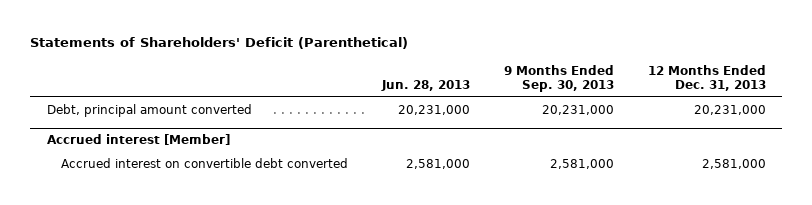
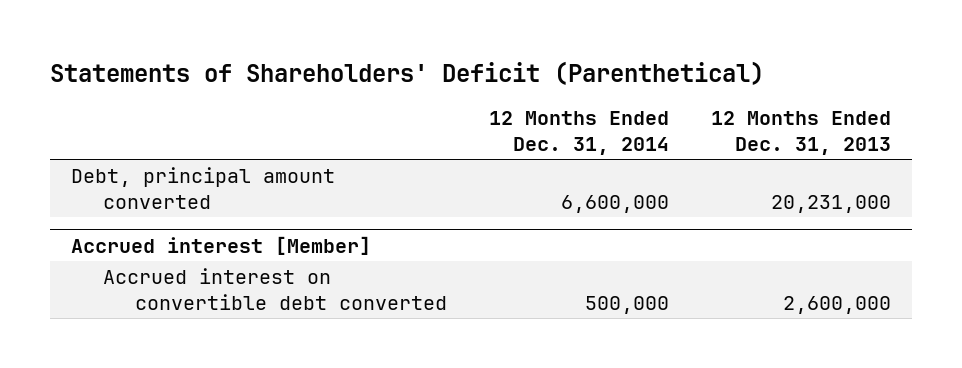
[380,80,470,92] Jun. 28, 2013 -> none
[503,64,614,93] 9 Months Ended Sep. 30, 2013 -> none
none -> [489,111,670,155] 12 Months Ended Dec. 31, 2014
[701,158,766,169] 2,581,000 -> [782,295,891,314] 2,600,000

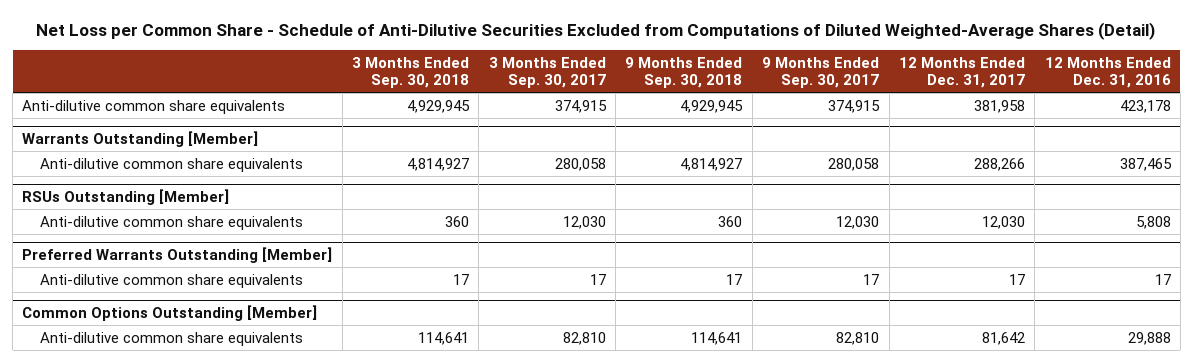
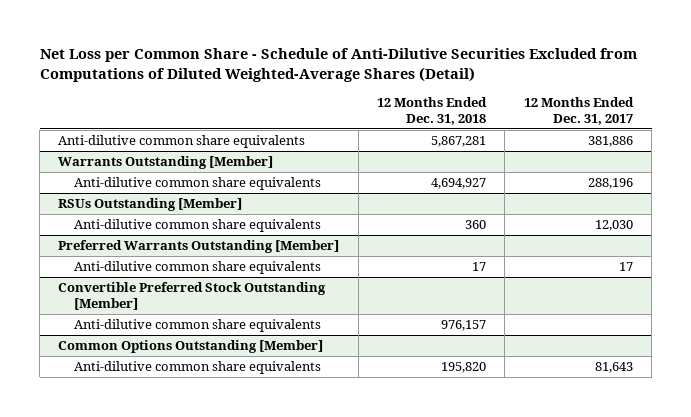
[352,57,470,89] 3 Months Ended Sep. 30, 2018 -> none
[488,57,606,89] 3 Months Ended Sep. 30, 2017 -> none
[625,57,743,89] 9 Months Ended Sep. 30, 2018 -> none
[762,57,880,89] 9 Months Ended Sep. 30, 2017 -> none
[1044,57,1171,89] 12 Months Ended Dec. 31, 2016 -> none
none -> [377,97,488,125] 12 Months Ended Dec. 31, 2018
[973,99,1025,113] 381,958 -> [587,136,633,148] 381,886
[973,157,1025,171] 288,266 -> [587,178,633,190] 288,196
none -> [58,282,327,310] Convertible Preferred Stock Outstanding [Member]
none -> [73,319,321,333] Anti-dilutive common share equivalents
[981,331,1025,345] 81,642 -> [594,362,633,374] 81,643

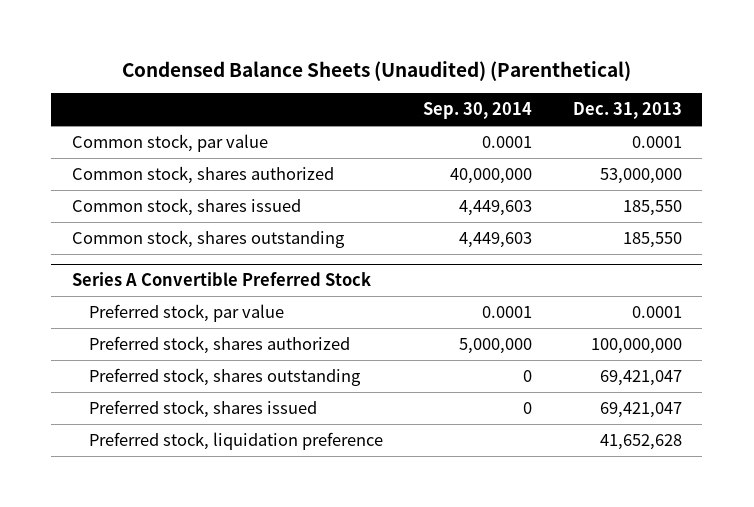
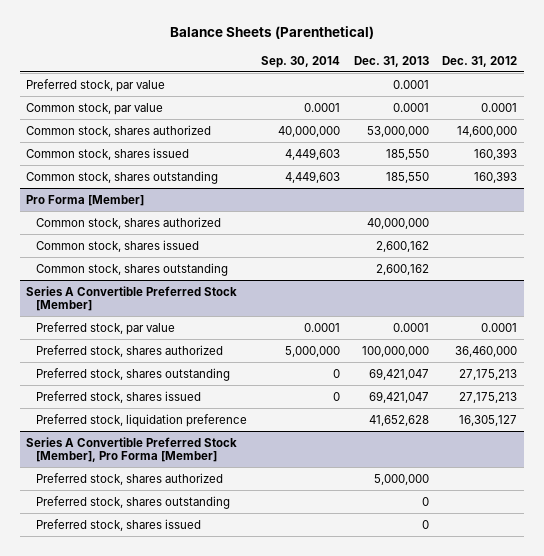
[121,60,631,81] Condensed Balance Sheets (Unaudited) (Parenthetical) -> [169,26,374,40] Balance Sheets (Parenthetical)
none -> [442,55,518,67] Dec. 31, 2012
none -> [26,78,166,92] Preferred stock, par value
none -> [26,194,145,206] Pro Forma [Member]
none -> [36,216,222,229] Common stock, shares authorized
none -> [36,239,200,252] Common stock, shares issued
none -> [36,262,229,276] Common stock, shares outstanding
[71,272,371,287] Series A Convertible Preferred Stock -> [26,285,238,312] Series A Convertible Preferred Stock [Member]
none -> [26,436,238,463] Series A Convertible Preferred Stock [Member], Pro Forma [Member]
none -> [36,472,224,485] Preferred stock, shares authorized
none -> [36,495,231,509] Preferred stock, shares outstanding
none -> [36,518,202,531] Preferred stock, shares issued

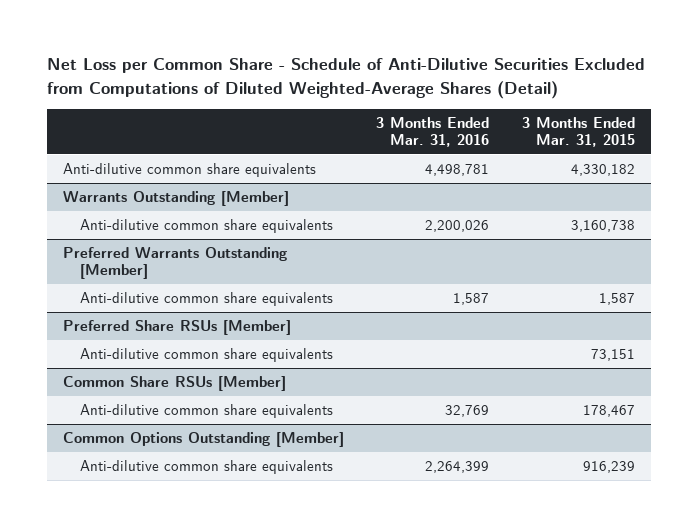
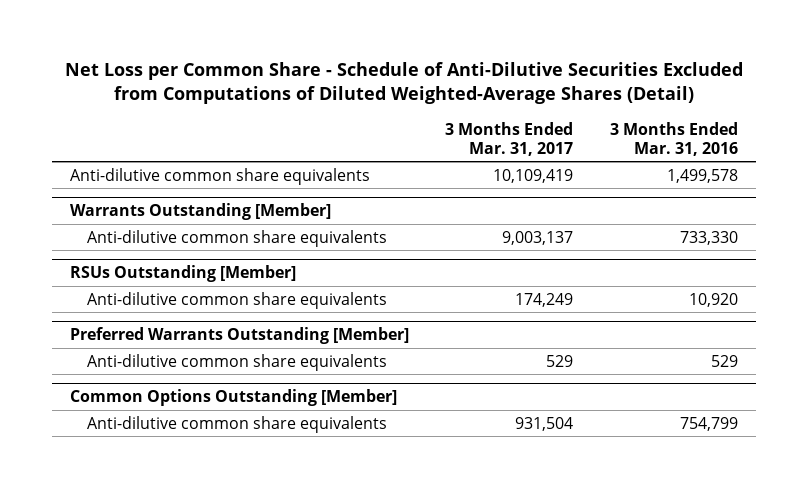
[521,116,635,147] 3 Months Ended Mar. 31, 2015 -> none
none -> [445,121,574,156] 3 Months Ended Mar. 31, 2017
[425,164,490,177] 4,498,781 -> [666,168,738,183] 1,499,578
[425,220,490,233] 2,200,026 -> [679,230,738,245] 733,330
none -> [69,265,296,283] RSUs Outstanding [Member]
none -> [86,291,387,309] Anti-dilutive common share equivalents
[63,320,292,336] Preferred Share RSUs [Member] -> none
[79,348,333,363] Anti-dilutive common share equivalents -> none
[63,376,287,392] Common Share RSUs [Member] -> none
[79,404,333,419] Anti-dilutive common share equivalents -> none
[453,293,490,306] 1,587 -> [710,354,738,367] 529
[425,461,490,474] 2,264,399 -> [679,416,738,431] 754,799

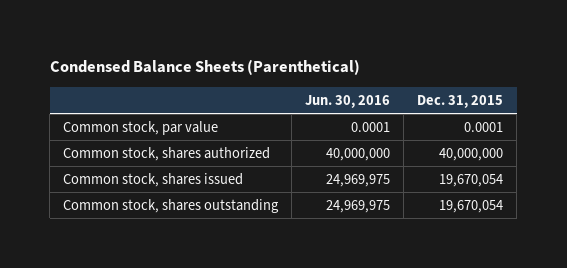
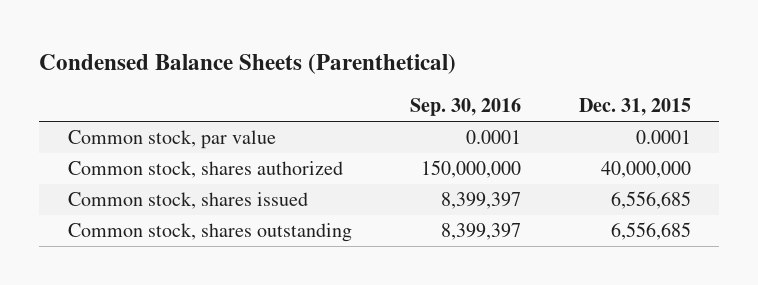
[305,94,391,108] Jun. 30, 2016 -> none
none -> [409,98,521,117] Sep. 30, 2016
[439,173,504,187] 19,670,054 -> [610,191,691,210] 6,556,685
[439,199,504,213] 19,670,054 -> [610,222,691,241] 6,556,685

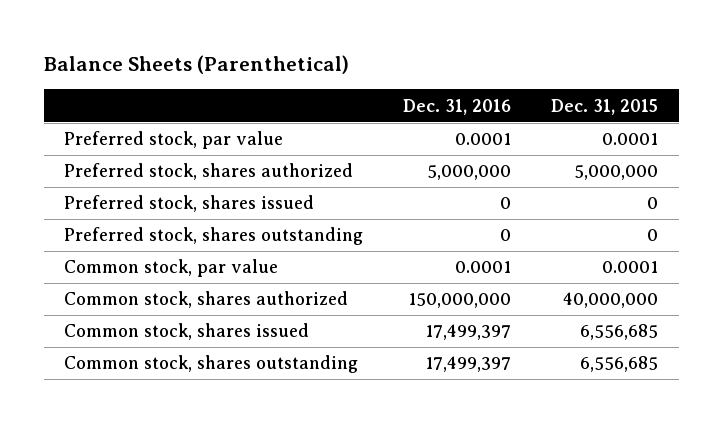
[38,53,456,74] Condensed Balance Sheets (Parenthetical) -> [43,55,349,75] Balance Sheets (Parenthetical)
[409,98,521,117] Sep. 30, 2016 -> none
none -> [403,98,512,115] Dec. 31, 2016
none -> [63,131,283,150] Preferred stock, par value
none -> [63,163,353,181] Preferred stock, shares authorized
none -> [63,195,314,213] Preferred stock, shares issued
none -> [63,227,363,246] Preferred stock, shares outstanding

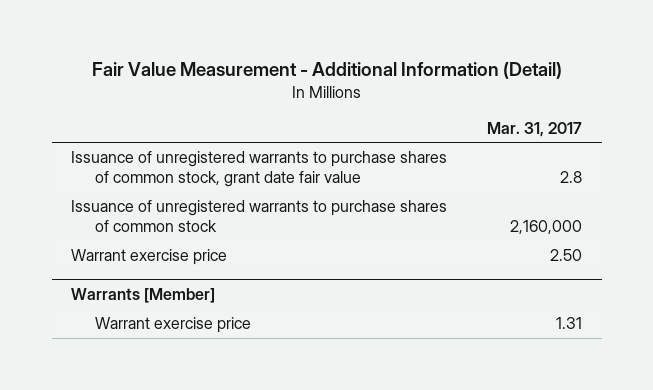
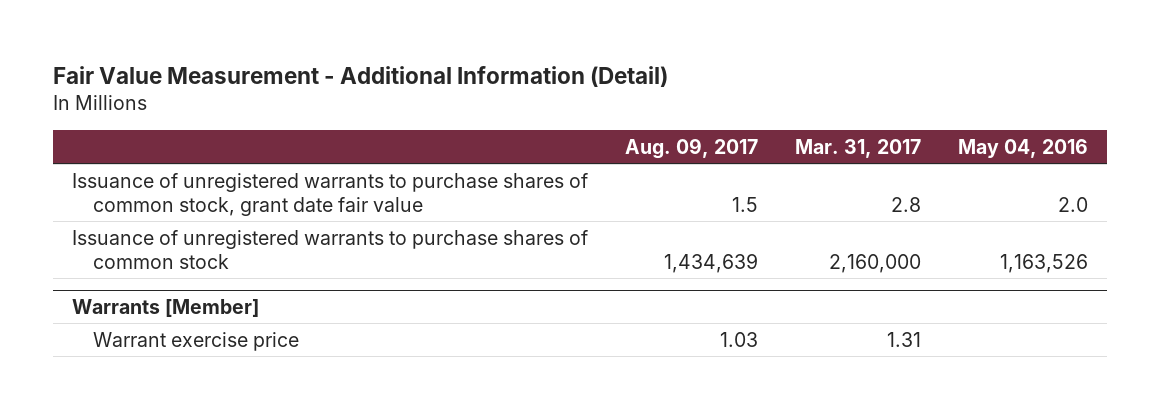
none -> [624,137,758,159] Aug. 09, 2017
none -> [957,138,1088,158] May 04, 2016
[71,249,228,266] Warrant exercise price -> none

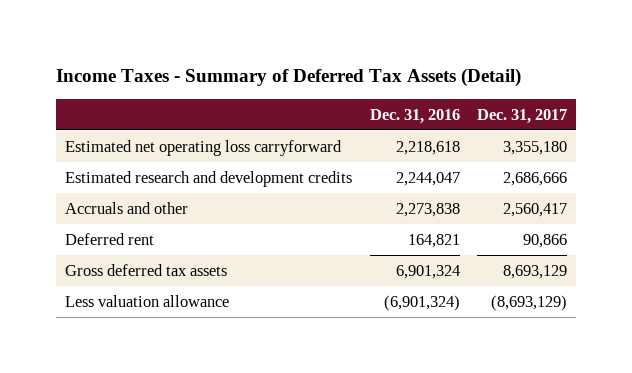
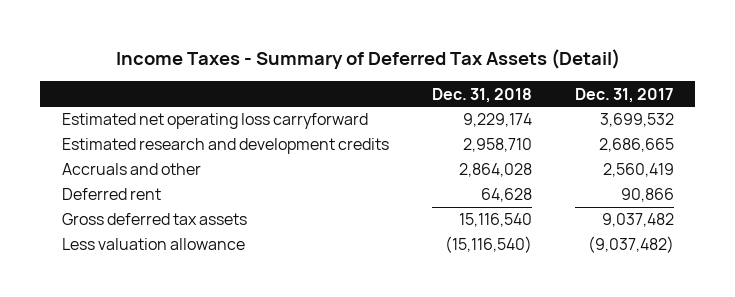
[369,108,460,124] Dec. 31, 2016 -> none
none -> [431,87,532,103] Dec. 31, 2018
[503,140,568,155] 3,355,180 -> [599,113,674,128] 3,699,532
[503,171,568,186] 2,686,666 -> [598,138,674,153] 2,686,665
[503,202,568,217] 2,560,417 -> [602,163,674,178] 2,560,419
[503,264,568,279] 8,693,129 -> [601,213,674,228] 9,037,482
[491,294,568,311] (8,693,129) -> [587,236,674,254] (9,037,482)

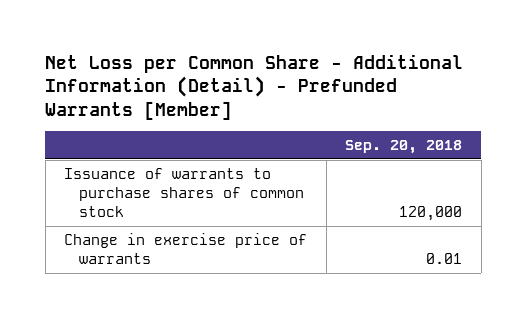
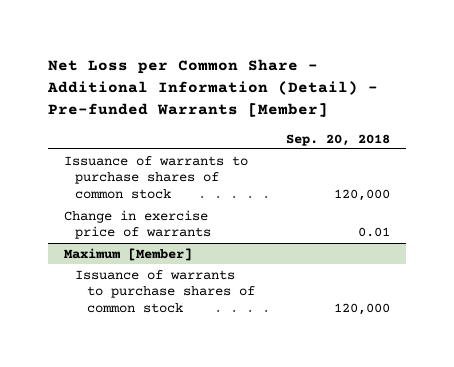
[45,53,464,120] Net Loss per Common Share - Additional Information (Detail) - Prefunded Warrants [Member] -> [47,59,379,117] Net Loss per Common Share - Additional Information (Detail) - Pre-funded Warrants [Member]
none -> [63,247,192,261] Maximum [Member]
none -> [75,269,255,314] Issuance of warrants to purchase shares of common stock

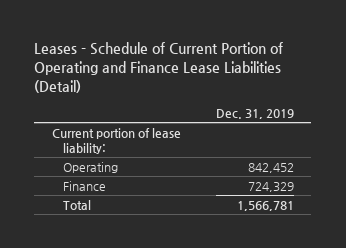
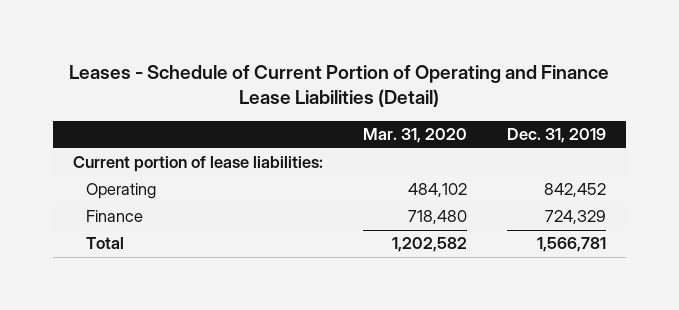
none -> [362,128,467,144] Mar. 31, 2020
[51,127,181,154] Current portion of lease liability: -> [72,156,323,173] Current portion of lease liabilities:

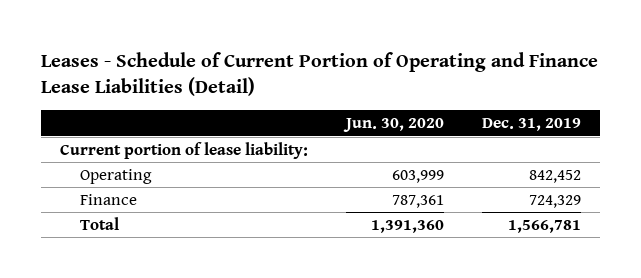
[362,128,467,144] Mar. 31, 2020 -> none
none -> [343,117,445,132] Jun. 30, 2020
[72,156,323,173] Current portion of lease liabilities: -> [60,141,309,159] Current portion of lease liability:

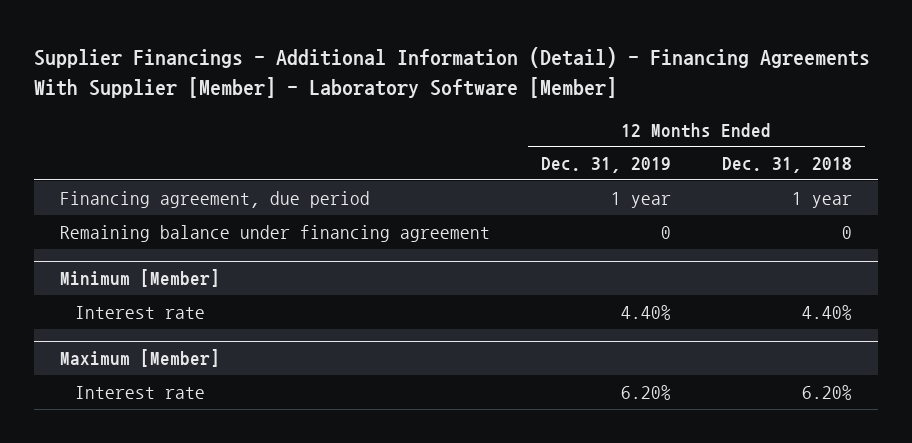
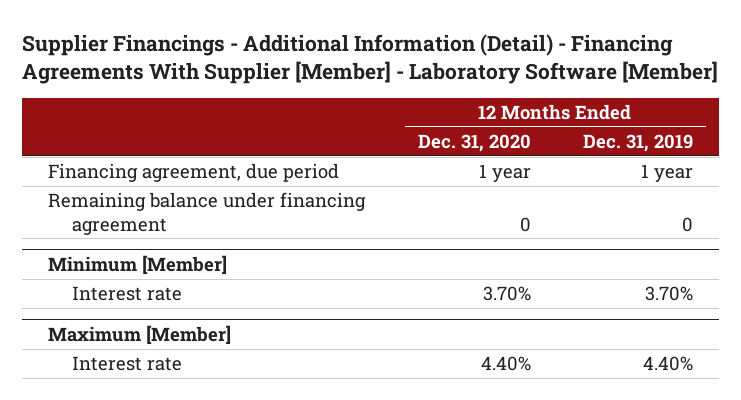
[721,157,852,174] Dec. 31, 2018 -> none
none -> [417,133,531,152] Dec. 31, 2020
[620,304,671,320] 4.40% -> [645,286,694,302] 3.70%
[620,384,671,400] 6.20% -> [643,356,694,372] 4.40%

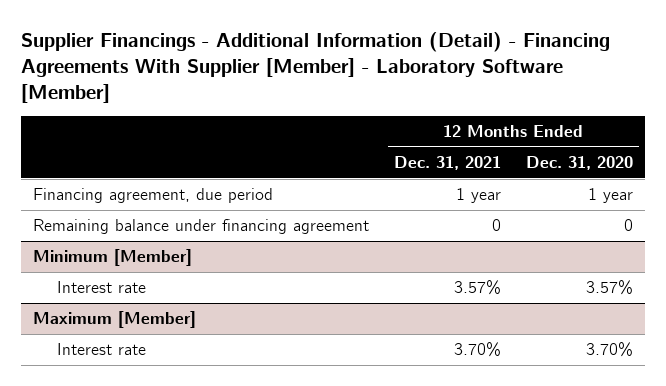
[583,133,694,152] Dec. 31, 2019 -> none
none -> [394,155,502,170] Dec. 31, 2021
[482,286,531,302] 3.70% -> [585,280,633,296] 3.57%
[480,356,531,372] 4.40% -> [585,342,633,358] 3.70%

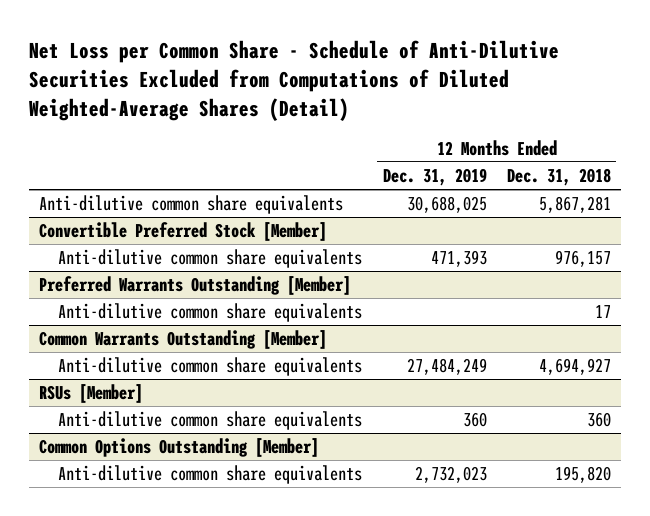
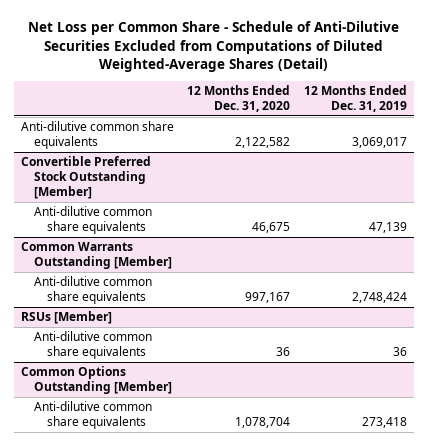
[506,168,611,187] Dec. 31, 2018 -> none
none -> [187,84,291,113] 12 Months Ended Dec. 31, 2020
[38,276,351,296] Preferred Warrants Outstanding [Member] -> none
[58,303,363,323] Anti-dilutive common share equivalents -> none
[406,196,487,214] 30,688,025 -> [351,137,407,149] 3,069,017
[38,222,327,242] Convertible Preferred Stock [Member] -> [20,156,151,200] Convertible Preferred Stock Outstanding [Member]
[430,250,487,268] 471,393 -> [368,222,407,234] 47,139
[406,358,487,376] 27,484,249 -> [351,292,407,304] 2,748,424
[462,412,487,428] 360 -> [392,347,407,357] 36
[414,466,487,484] 2,732,023 -> [361,417,407,429] 273,418

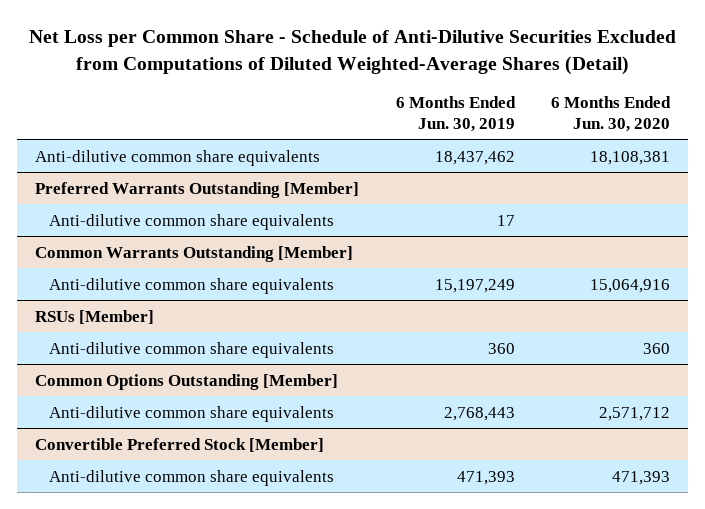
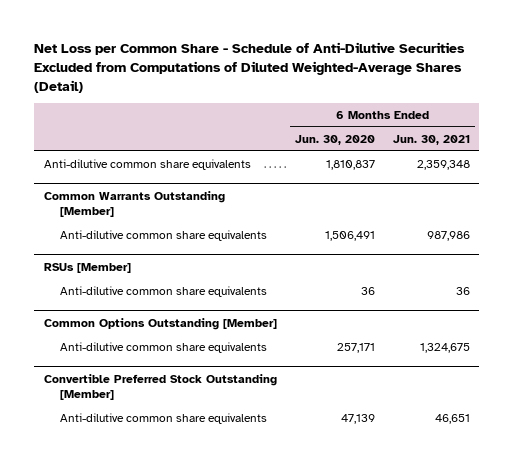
[395,96,516,132] 6 Months Ended Jun. 30, 2019 -> none
none -> [393,134,471,145] Jun. 30, 2021
[35,181,360,198] Preferred Warrants Outstanding [Member] -> none
[49,213,335,230] Anti-dilutive common share equivalents -> none
[590,150,671,165] 18,108,381 -> [325,160,375,171] 1,810,837
[590,278,671,293] 15,064,916 -> [324,231,375,242] 1,506,491
[643,342,671,354] 360 -> [360,287,375,296] 36
[599,406,671,421] 2,571,712 -> [336,343,375,354] 257,171
[35,437,325,452] Convertible Preferred Stock [Member] -> [43,373,277,401] Convertible Preferred Stock Outstanding [Member]
[612,470,671,485] 471,393 -> [340,414,375,425] 47,139

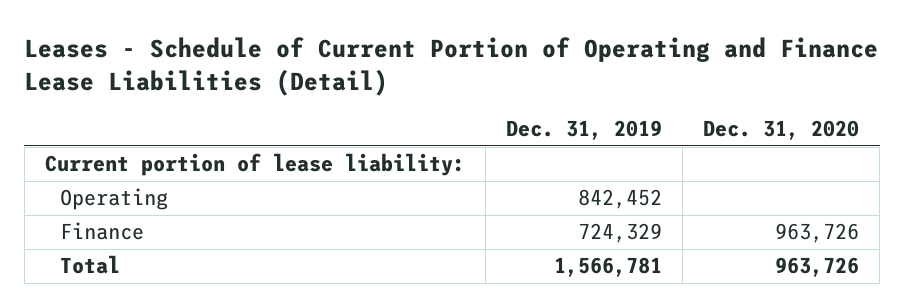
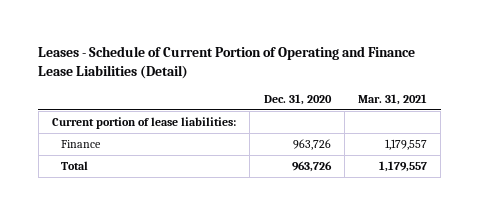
[505,120,662,141] Dec. 31, 2019 -> none
none -> [358,93,428,105] Mar. 31, 2021
[60,188,169,211] Operating -> none
[44,153,465,177] Current portion of lease liability: -> [52,117,237,130] Current portion of lease liabilities:

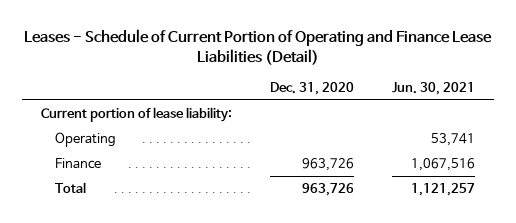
[358,93,428,105] Mar. 31, 2021 -> none
none -> [391,82,475,96] Jun. 30, 2021
[52,117,237,130] Current portion of lease liabilities: -> [41,106,233,122] Current portion of lease liability:
none -> [54,131,116,147] Operating

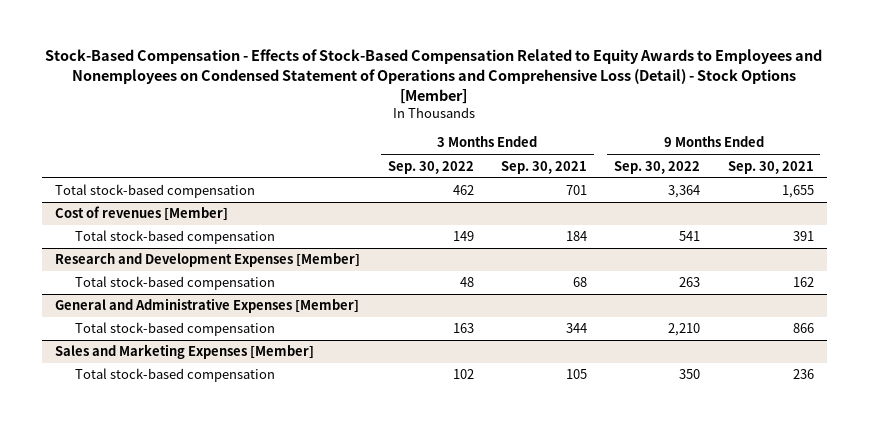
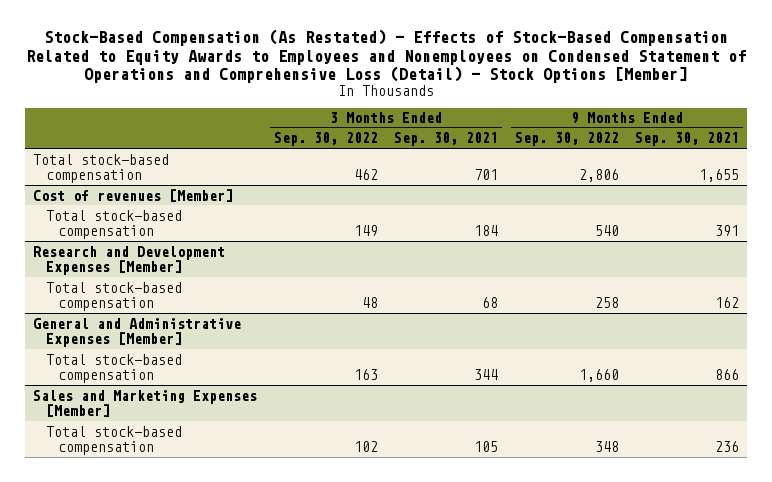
[45,49,823,105] Stock-Based Compensation - Effects of Stock-Based Compensation Related to Equity Awards to Employees and Nonemployees on Condensed Statement of Operations and Comprehensive Loss (Detail) - Stock Options [Member] -> [26,29,747,83] Stock-Based Compensation (As Restated) - Effects of Stock-Based Compensation Related to Equity Awards to Employees and Nonemployees on Condensed Statement of Operations and Comprehensive Loss (Detail) - Stock Options [Member]
[668,185,701,199] 3,364 -> [578,168,619,182] 2,806
[679,231,701,242] 541 -> [594,224,619,236] 540
[679,277,701,288] 263 -> [594,296,619,308] 258
[668,323,701,337] 2,210 -> [578,368,619,382] 1,660
[679,369,701,380] 350 -> [594,440,619,452] 348

